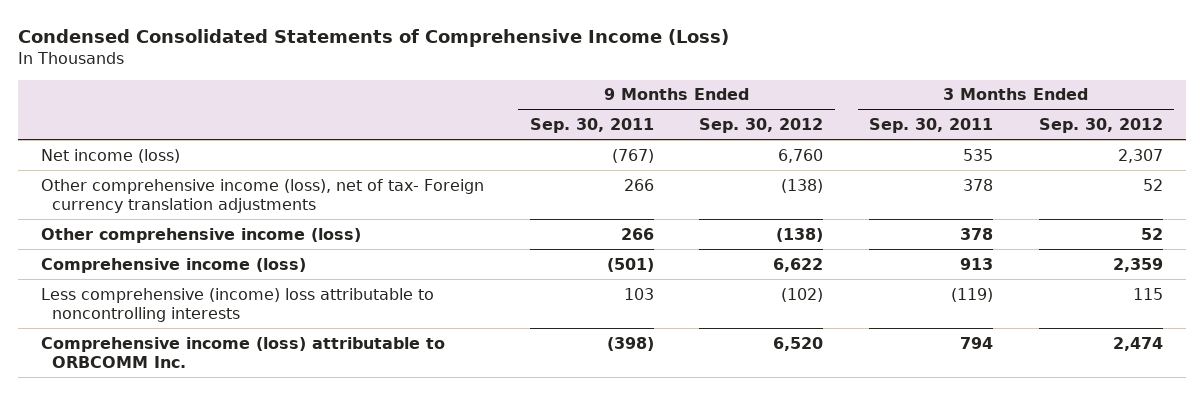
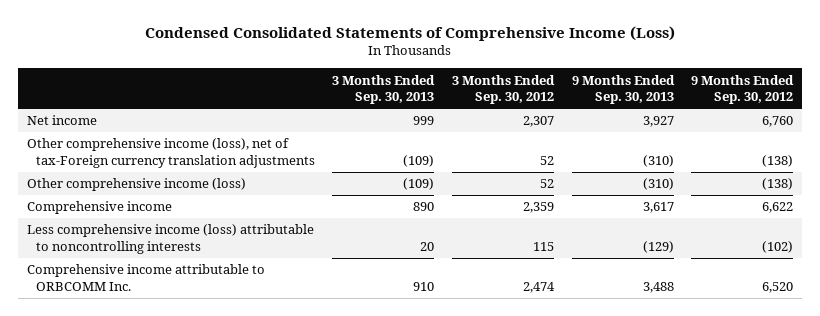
[529,118,654,134] Sep. 30, 2011 -> none
[869,118,994,134] Sep. 30, 2011 -> none
none -> [332,74,436,105] 3 Months Ended Sep. 30, 2013
none -> [571,74,675,105] 9 Months Ended Sep. 30, 2013
[41,148,181,163] Net income (loss) -> [26,115,97,126] Net income
[41,178,485,213] Other comprehensive income (loss), net of tax- Foreign currency translation adjustments -> [26,138,315,169] Other comprehensive income (loss), net of tax-Foreign currency translation adjustments
[41,257,307,273] Comprehensive income (loss) -> [26,201,172,215] Comprehensive income
[41,287,435,322] Less comprehensive (income) loss attributable to noncontrolling interests -> [26,224,314,255] Less comprehensive income (loss) attributable to noncontrolling interests
[41,336,446,368] Comprehensive income (loss) attributable to ORBCOMM Inc. -> [26,264,265,292] Comprehensive income attributable to ORBCOMM Inc.

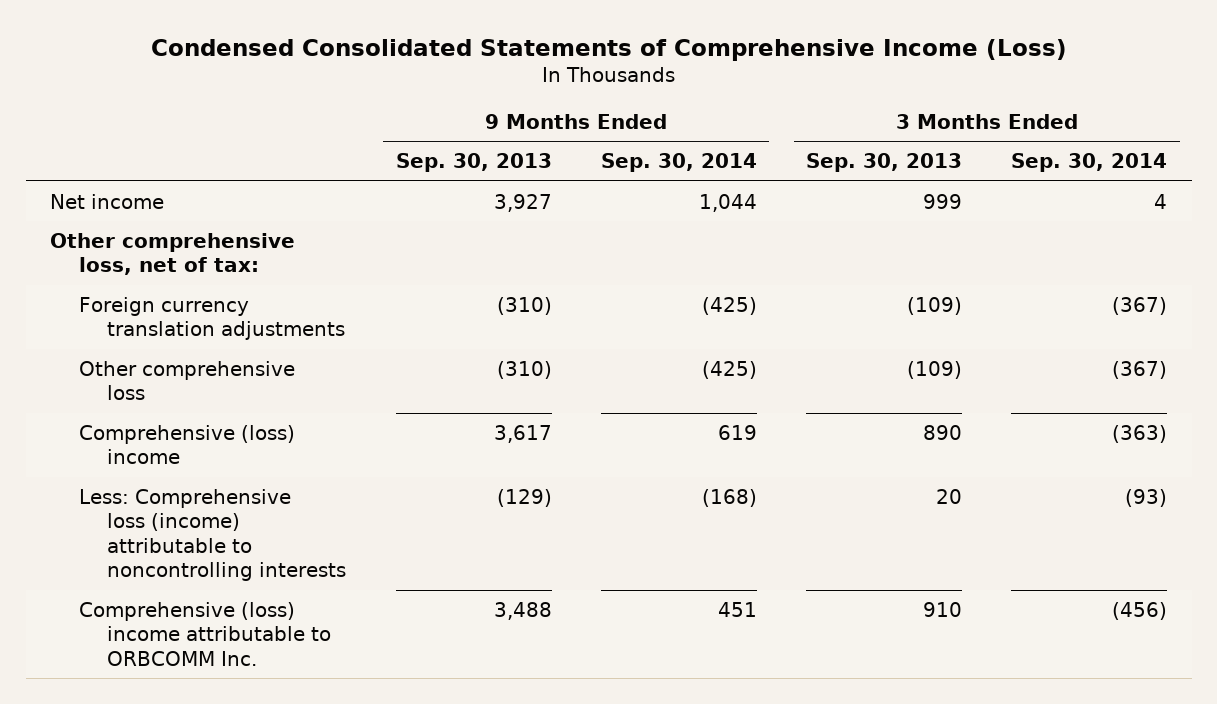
[452,74,556,105] 3 Months Ended Sep. 30, 2012 -> none
[691,74,795,105] 9 Months Ended Sep. 30, 2012 -> none
none -> [600,153,757,173] Sep. 30, 2014
none -> [1011,153,1168,173] Sep. 30, 2014
none -> [50,232,296,276] Other comprehensive loss, net of tax:
[26,138,315,169] Other comprehensive income (loss), net of tax-Foreign currency translation adjustments -> [78,296,346,341] Foreign currency translation adjustments
[26,178,246,192] Other comprehensive income (loss) -> [78,360,295,401] Other comprehensive loss
[26,201,172,215] Comprehensive income -> [78,424,295,465] Comprehensive (loss) income
[26,224,314,255] Less comprehensive income (loss) attributable to noncontrolling interests -> [78,488,347,582] Less: Comprehensive loss (income) attributable to noncontrolling interests
[26,264,265,292] Comprehensive income attributable to ORBCOMM Inc. -> [78,601,332,666] Comprehensive (loss) income attributable to ORBCOMM Inc.

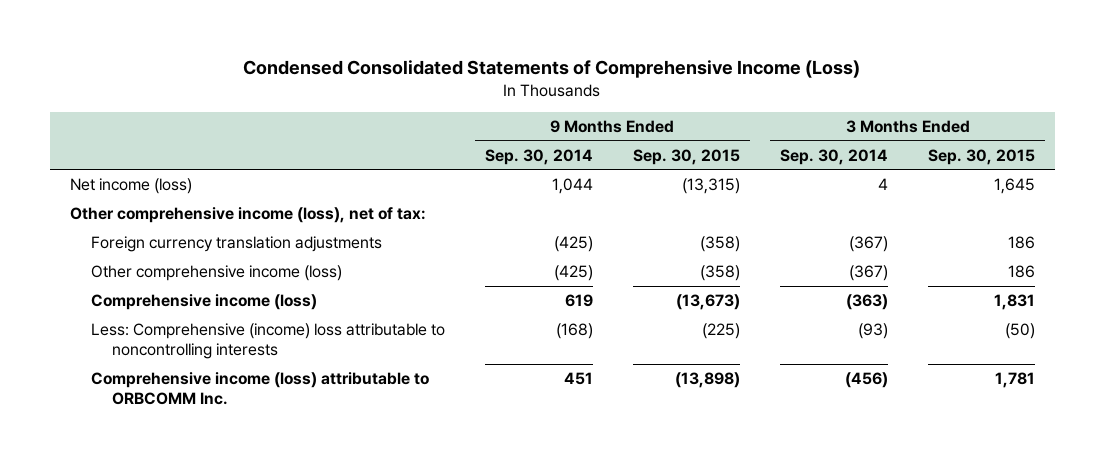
[395,153,552,173] Sep. 30, 2013 -> none
[806,153,963,173] Sep. 30, 2013 -> none
none -> [633,148,741,165] Sep. 30, 2015
none -> [928,148,1036,165] Sep. 30, 2015
[50,193,165,209] Net income -> [69,178,192,195] Net income (loss)
[50,232,296,276] Other comprehensive loss, net of tax: -> [69,207,426,224] Other comprehensive income (loss), net of tax:
[78,360,295,401] Other comprehensive loss -> [90,265,342,282] Other comprehensive income (loss)
[78,424,295,465] Comprehensive (loss) income -> [90,294,317,311] Comprehensive income (loss)
[78,488,347,582] Less: Comprehensive loss (income) attributable to noncontrolling interests -> [90,323,445,360] Less: Comprehensive (income) loss attributable to noncontrolling interests
[78,601,332,666] Comprehensive (loss) income attributable to ORBCOMM Inc. -> [90,372,429,406] Comprehensive income (loss) attributable to ORBCOMM Inc.

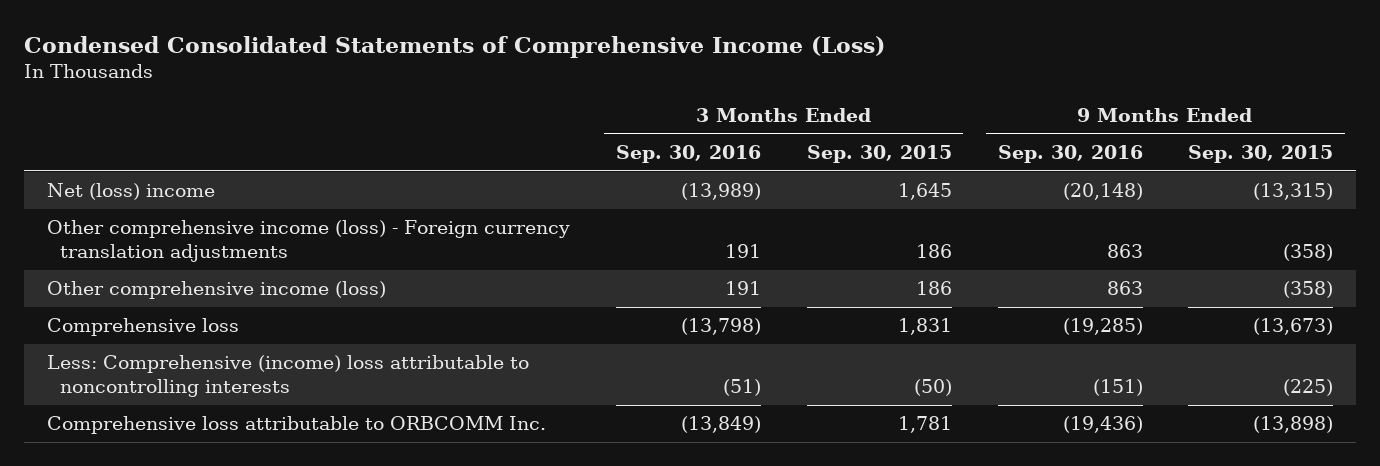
[484,148,593,165] Sep. 30, 2014 -> none
[780,148,889,165] Sep. 30, 2014 -> none
none -> [615,144,761,163] Sep. 30, 2016
none -> [997,144,1143,163] Sep. 30, 2016
[69,207,426,224] Other comprehensive income (loss), net of tax: -> none
[69,178,192,195] Net income (loss) -> [46,183,215,201] Net (loss) income
[90,236,382,253] Foreign currency translation adjustments -> [46,220,570,262] Other comprehensive income (loss) - Foreign currency translation adjustments
[90,294,317,311] Comprehensive income (loss) -> [46,318,239,337] Comprehensive loss
[90,372,429,406] Comprehensive income (loss) attributable to ORBCOMM Inc. -> [46,416,546,435] Comprehensive loss attributable to ORBCOMM Inc.

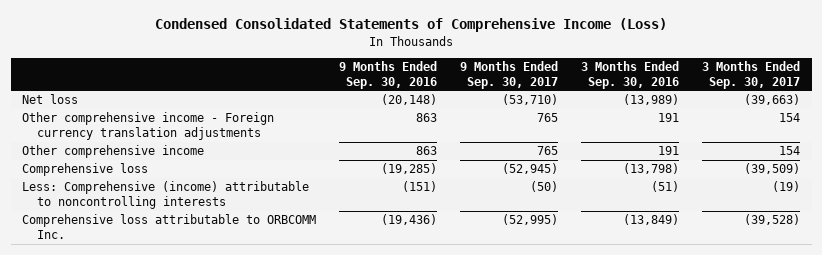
[806,144,952,163] Sep. 30, 2015 -> none
[1188,144,1334,163] Sep. 30, 2015 -> none
none -> [460,61,559,89] 9 Months Ended Sep. 30, 2017
none -> [702,61,801,89] 3 Months Ended Sep. 30, 2017
[46,183,215,201] Net (loss) income -> [22,94,79,105] Net loss
[46,220,570,262] Other comprehensive income (loss) - Foreign currency translation adjustments -> [22,112,275,140] Other comprehensive income - Foreign currency translation adjustments
[46,281,386,300] Other comprehensive income (loss) -> [22,145,205,159] Other comprehensive income
[46,355,529,397] Less: Comprehensive (income) loss attributable to noncontrolling interests -> [22,181,310,209] Less: Comprehensive (income) attributable to noncontrolling interests

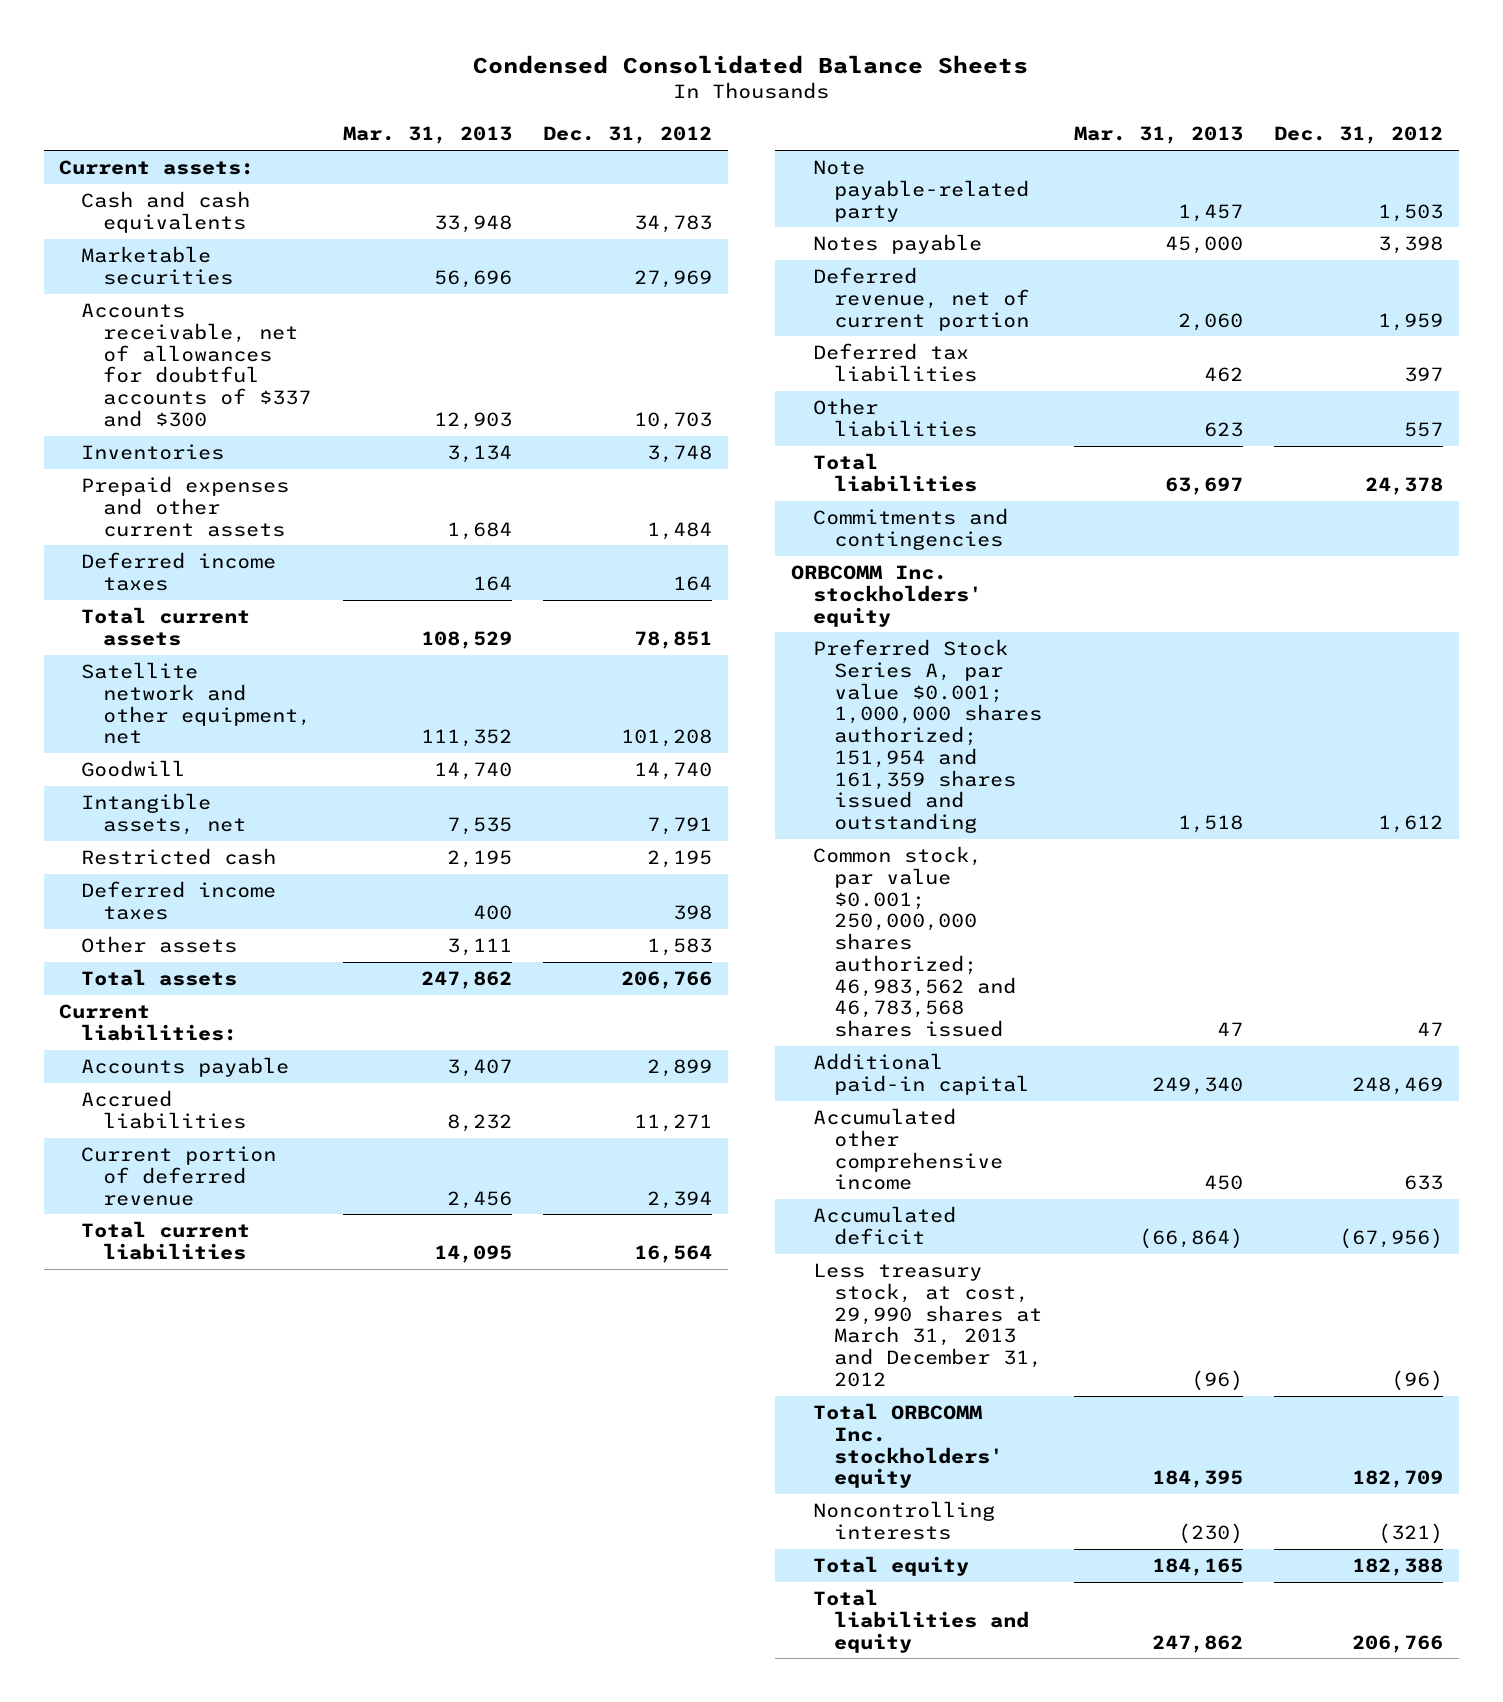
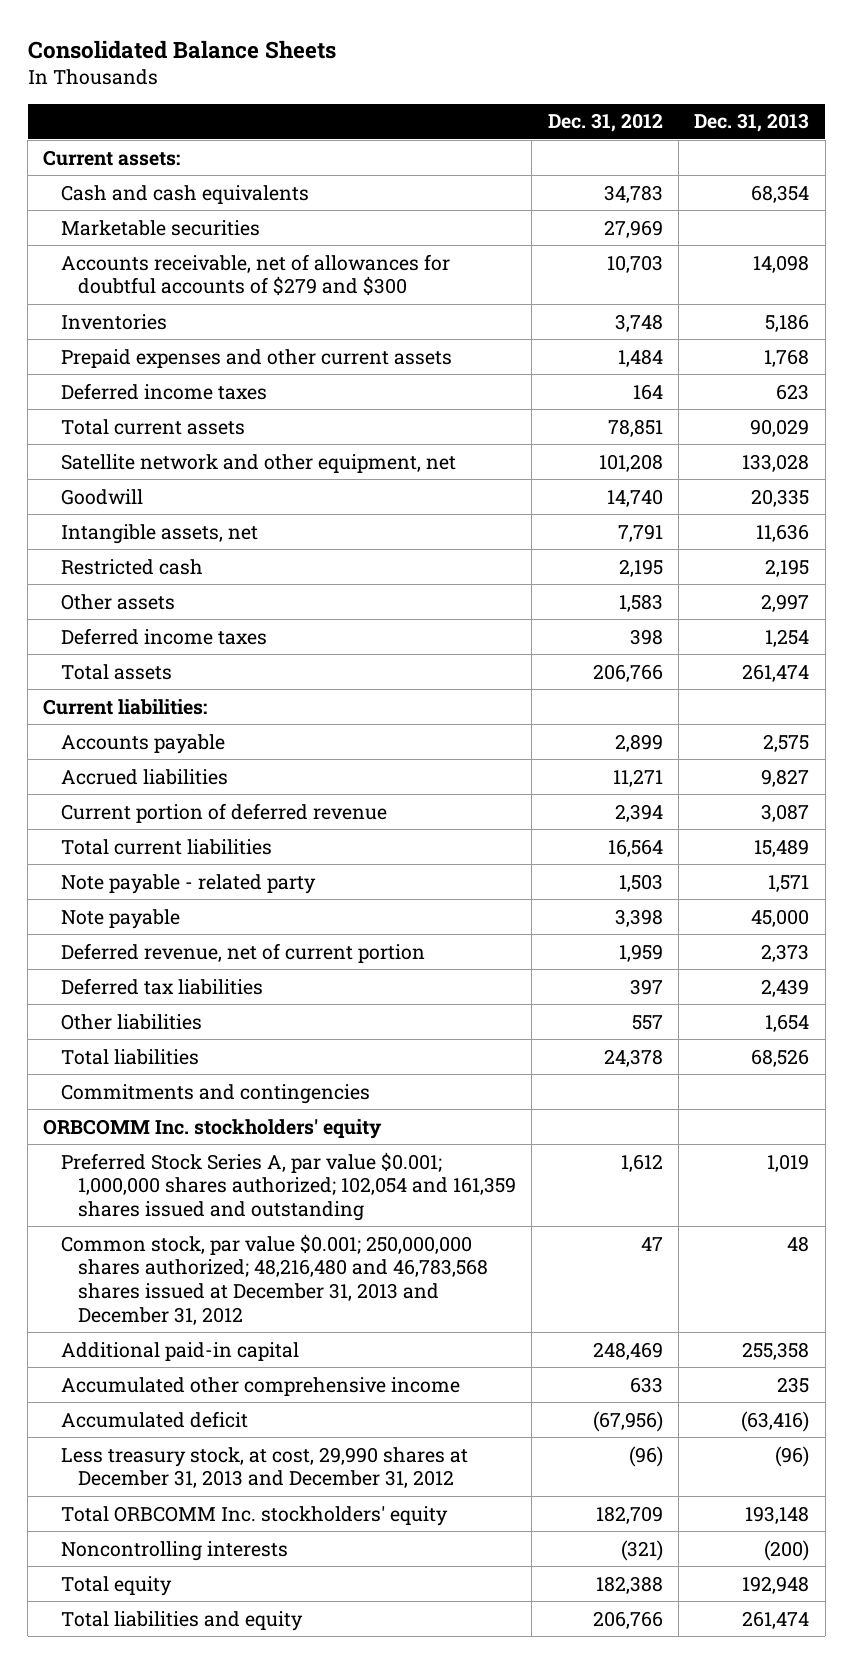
[473,54,1029,74] Condensed Consolidated Balance Sheets -> [27,39,336,59] Consolidated Balance Sheets
[342,126,512,145] Mar. 31, 2013 -> none
none -> [694,113,810,133] Dec. 31, 2013
[81,303,312,427] Accounts receivable, net of allowances for doubtful accounts of $337 and $300 -> [60,253,450,296] Accounts receivable, net of allowances for doubtful accounts of $279 and $300
[81,881,277,920] Deferred income taxes -> [60,627,267,645] Deferred income taxes
[812,160,1030,222] Note payable-related party -> [60,873,316,894] Note payable - related party
[812,234,982,255] Notes payable -> [60,908,180,929] Note payable
[812,639,1043,833] Preferred Stock Series A, par value $0.001; 1,000,000 shares authorized; 151,954 and 161,359 shares issued and outstanding -> [60,1151,517,1221] Preferred Stock Series A, par value $0.001; 1,000,000 shares authorized; 102,054 and 161,359 shares issued and outstanding
[812,846,1017,1037] Common stock, par value $0.001; 250,000,000 shares authorized; 46,983,562 and 46,783,568 shares issued -> [60,1233,489,1325] Common stock, par value $0.001; 250,000,000 shares authorized; 48,216,480 and 46,783,568 shares issued at December 31, 2013 and December 31, 2012
[812,1263,1043,1387] Less treasury stock, at cost, 29,990 shares at March 31, 2013 and December 31, 2012 -> [60,1446,468,1489] Less treasury stock, at cost, 29,990 shares at December 31, 2013 and December 31, 2012

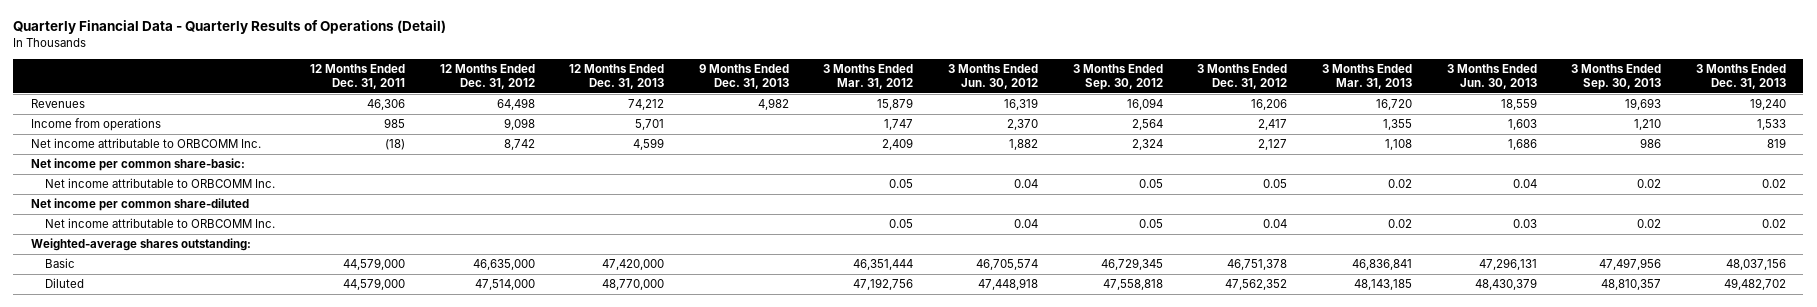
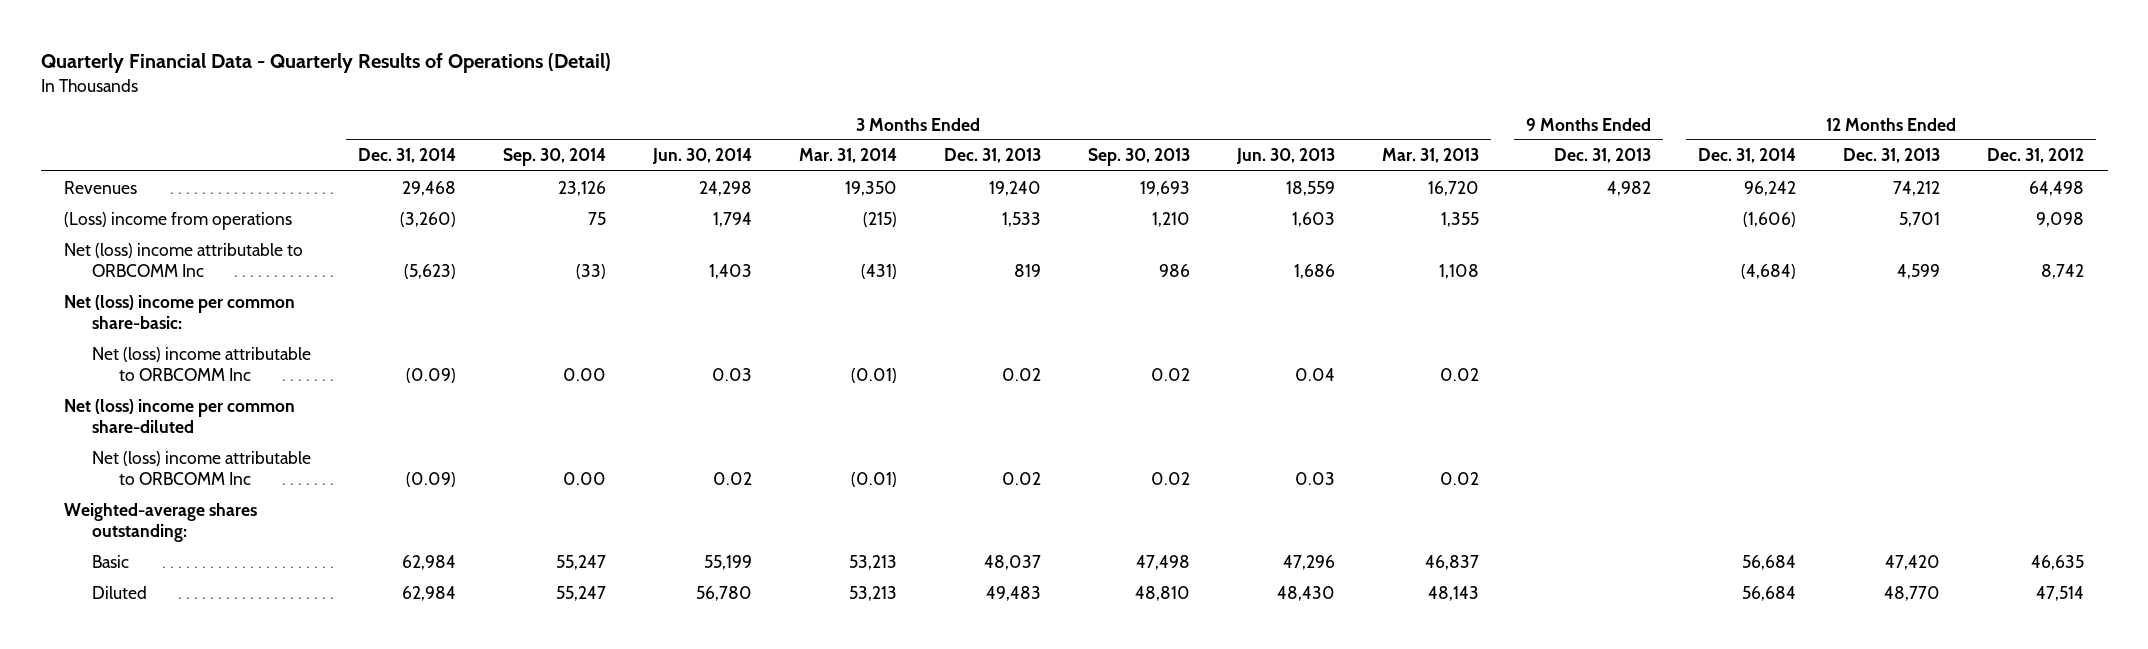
[309,63,405,90] 12 Months Ended Dec. 31, 2011 -> none
[823,63,914,90] 3 Months Ended Mar. 31, 2012 -> none
[948,63,1039,90] 3 Months Ended Jun. 30, 2012 -> none
[1072,63,1163,91] 3 Months Ended Sep. 30, 2012 -> none
[1197,63,1288,90] 3 Months Ended Dec. 31, 2012 -> none
none -> [357,148,456,164] Dec. 31, 2014
none -> [502,148,606,167] Sep. 30, 2014
none -> [651,148,752,165] Jun. 30, 2014
none -> [798,148,897,164] Mar. 31, 2014
none -> [1698,148,1797,164] Dec. 31, 2014
[30,118,161,132] Income from operations -> [64,211,293,230] (Loss) income from operations
[30,138,261,149] Net income attributable to ORBCOMM Inc. -> [64,242,304,277] Net (loss) income attributable to ORBCOMM Inc
[30,158,245,172] Net income per common share-basic: -> [64,294,296,329] Net (loss) income per common share-basic:
[45,178,276,189] Net income attributable to ORBCOMM Inc. -> [91,346,311,381] Net (loss) income attributable to ORBCOMM Inc
[30,198,249,212] Net income per common share-diluted -> [64,398,296,433] Net (loss) income per common share-diluted
[45,218,276,229] Net income attributable to ORBCOMM Inc. -> [91,450,311,485] Net (loss) income attributable to ORBCOMM Inc
[472,259,535,271] 46,635,000 -> [2031,554,2085,570] 46,635
[602,259,665,271] 47,420,000 -> [1885,554,1941,570] 47,420
[1352,259,1413,271] 46,836,841 -> [1425,554,1480,570] 46,837
[1478,258,1537,271] 47,296,131 -> [1283,554,1336,570] 47,296
[1599,258,1662,271] 47,497,956 -> [1135,554,1190,570] 47,498
[1725,259,1786,271] 48,037,156 -> [983,554,1041,570] 48,037
[474,279,535,291] 47,514,000 -> [2036,585,2085,601] 47,514
[602,279,665,291] 48,770,000 -> [1884,585,1941,601] 48,770
[1354,279,1413,291] 48,143,185 -> [1428,585,1480,601] 48,143
[1474,278,1537,291] 48,430,379 -> [1277,585,1336,601] 48,430
[1601,279,1662,291] 48,810,357 -> [1134,585,1190,601] 48,810
[1723,278,1786,291] 49,482,702 -> [985,585,1041,601] 49,483

